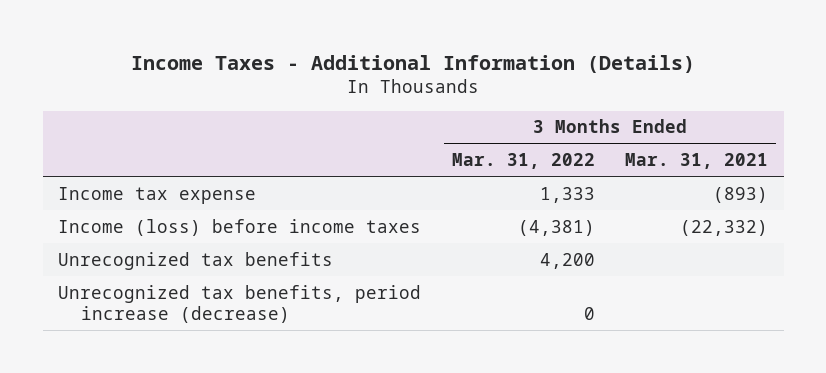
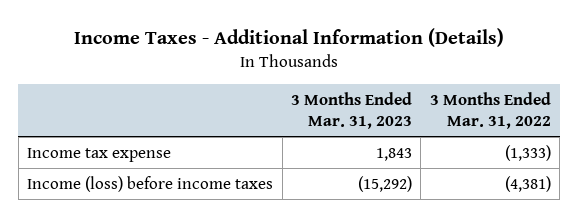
[625,153,769,170] Mar. 31, 2021 -> none
none -> [290,91,412,129] 3 Months Ended Mar. 31, 2023
[539,186,595,203] 1,333 -> [504,144,551,161] (1,333)
[58,251,334,270] Unrecognized tax benefits -> none
[58,284,422,323] Unrecognized tax benefits, period increase (decrease) -> none

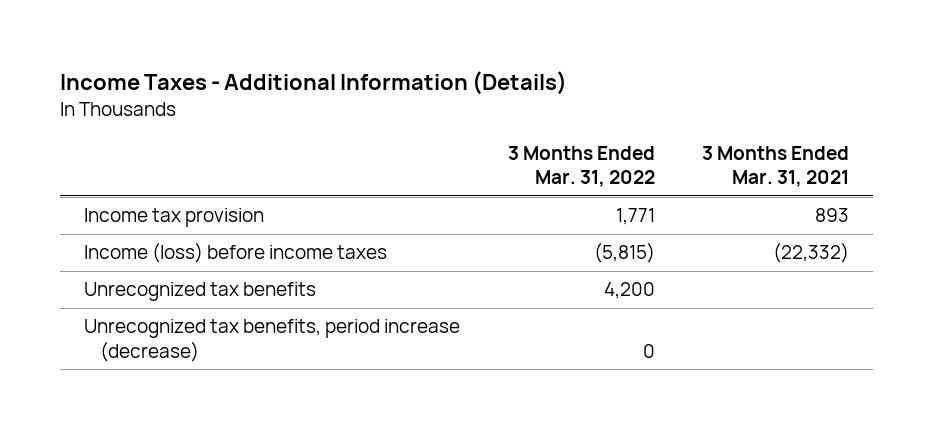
[290,91,412,129] 3 Months Ended Mar. 31, 2023 -> none
none -> [702,146,850,188] 3 Months Ended Mar. 31, 2021
[27,147,172,162] Income tax expense -> [84,208,265,228] Income tax provision
[504,144,551,161] (1,333) -> [615,208,655,226] 1,771
[504,175,551,192] (4,381) -> [593,243,655,264] (5,815)
none -> [84,282,317,302] Unrecognized tax benefits
none -> [84,319,461,362] Unrecognized tax benefits, period increase (decrease)

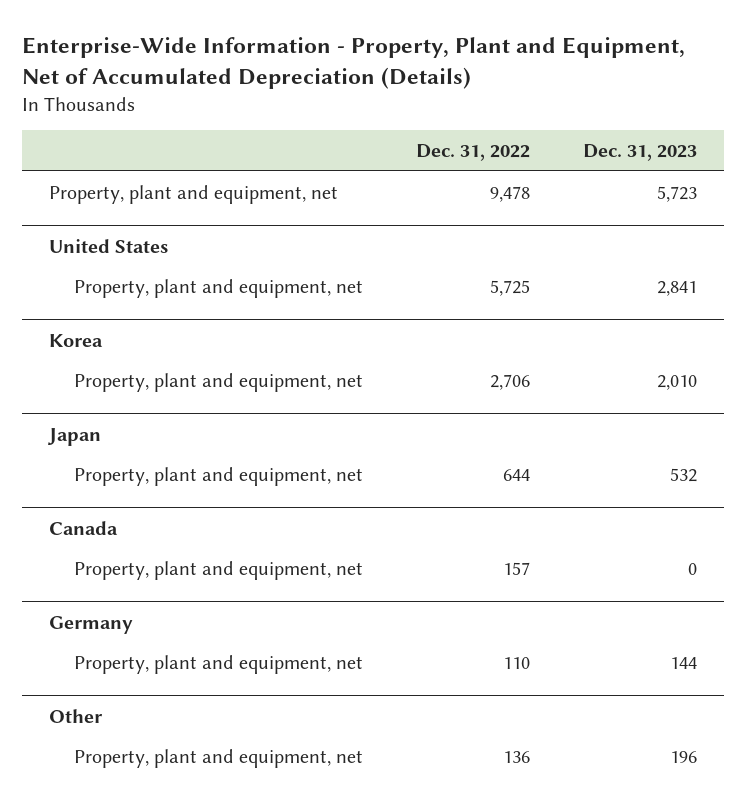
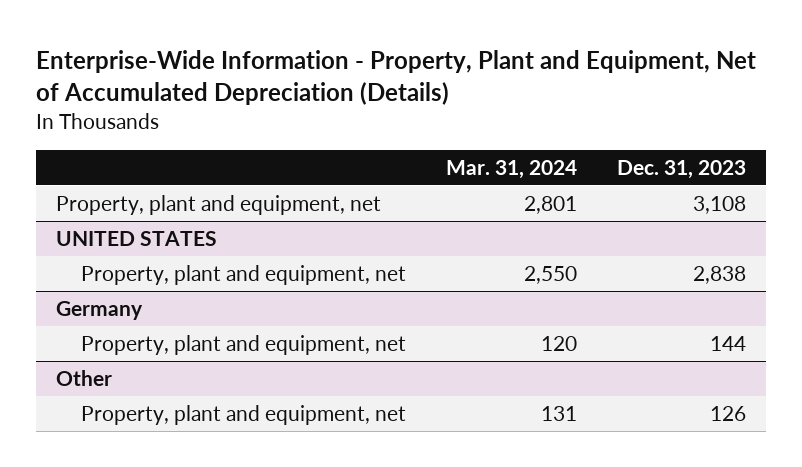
[416,144,531,162] Dec. 31, 2022 -> none
none -> [446,159,578,179] Mar. 31, 2024
[48,333,103,347] Korea -> none
[73,372,363,392] Property, plant and equipment, net -> none
[46,427,101,446] Japan -> none
[73,466,363,486] Property, plant and equipment, net -> none
[48,520,118,535] Canada -> none
[73,560,363,580] Property, plant and equipment, net -> none
[657,185,698,202] 5,723 -> [692,195,746,214] 3,108
[48,238,168,253] United States -> [56,230,218,246] UNITED STATES
[657,280,698,296] 2,841 -> [692,265,746,284] 2,838
[670,750,698,763] 196 -> [709,405,746,421] 126

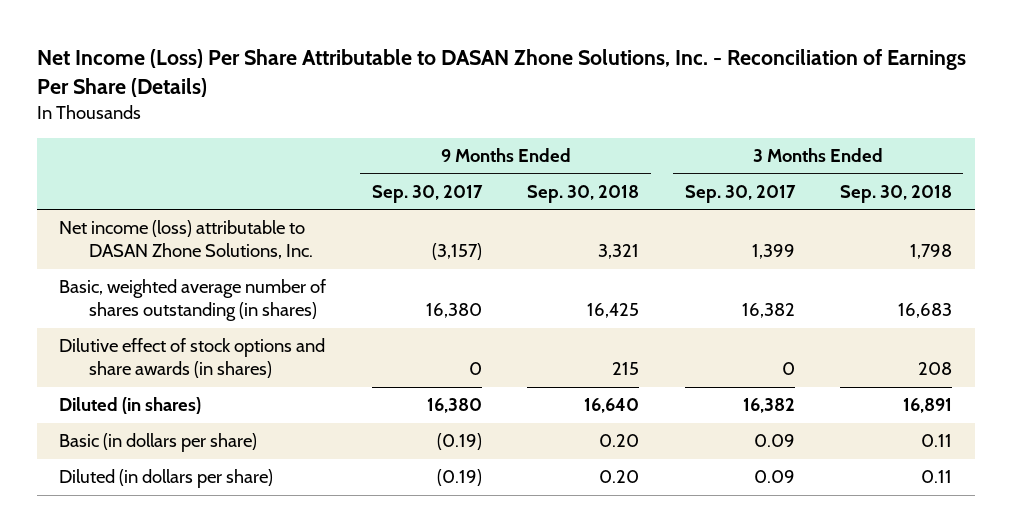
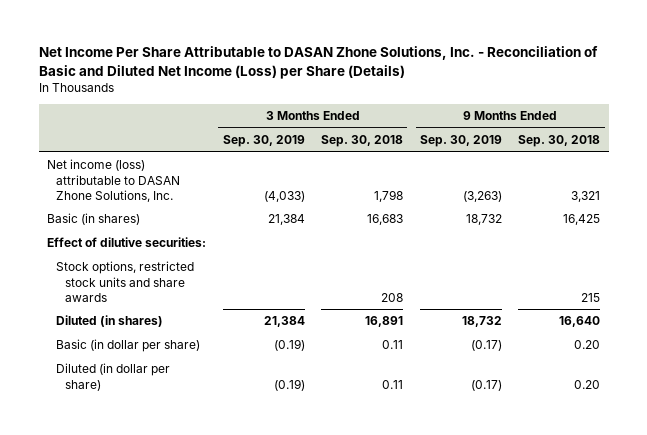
[36,49,966,98] Net Income (Loss) Per Share Attributable to DASAN Zhone Solutions, Inc. - Reconciliation of Earnings Per Share (Details) -> [38,46,598,79] Net Income Per Share Attributable to DASAN Zhone Solutions, Inc. - Reconciliation of Basic and Diluted Net Income (Loss) per Share (Details)
[371,184,483,203] Sep. 30, 2017 -> none
[684,184,796,203] Sep. 30, 2017 -> none
none -> [222,135,305,148] Sep. 30, 2019
none -> [419,135,502,148] Sep. 30, 2019
[59,279,327,322] Basic, weighted average number of shares outstanding (in shares) -> [47,213,141,226] Basic (in shares)
none -> [47,237,207,248] Effect of dilutive securities:
[59,338,326,379] Dilutive effect of stock options and share awards (in shares) -> [55,261,194,302] Stock options, restricted stock units and share awards
[59,433,258,453] Basic (in dollars per share) -> [55,339,200,353] Basic (in dollar per share)
[59,469,274,489] Diluted (in dollars per share) -> [55,363,170,391] Diluted (in dollar per share)

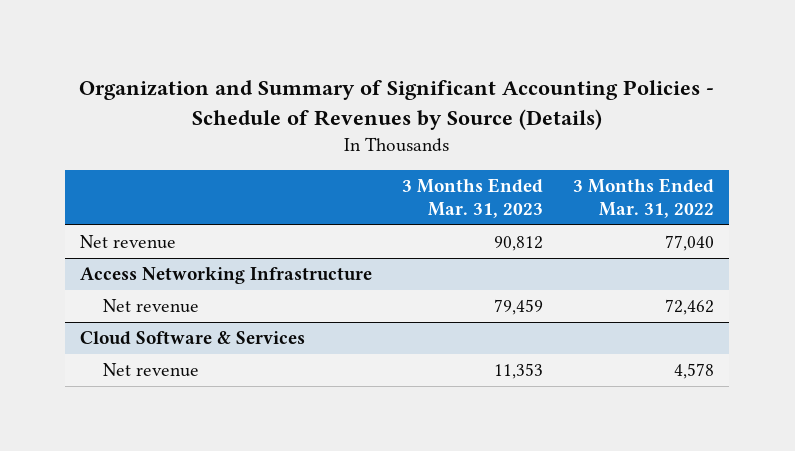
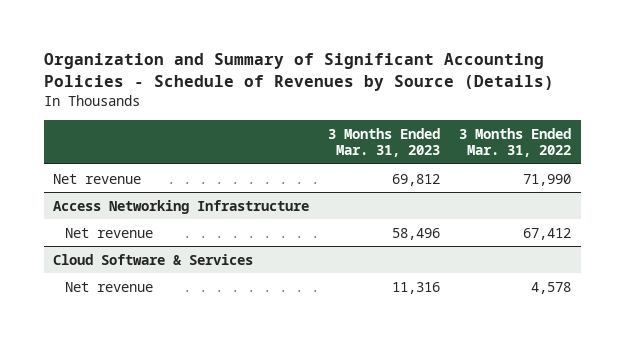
[494,236,544,252] 90,812 -> [392,173,441,186] 69,812
[665,235,715,252] 77,040 -> [523,173,572,186] 71,990
[494,299,544,316] 79,459 -> [392,227,441,240] 58,496
[665,299,715,316] 72,462 -> [523,227,572,240] 67,412
[494,363,544,380] 11,353 -> [392,281,441,294] 11,316

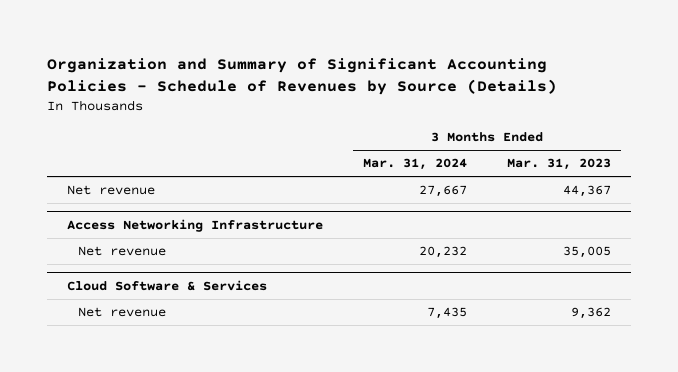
[459,127,572,158] 3 Months Ended Mar. 31, 2022 -> none
none -> [362,158,467,171] Mar. 31, 2024
[392,173,441,186] 69,812 -> [562,185,611,198] 44,367
[392,227,441,240] 58,496 -> [562,246,611,259] 35,005
[392,281,441,294] 11,316 -> [570,307,611,320] 9,362

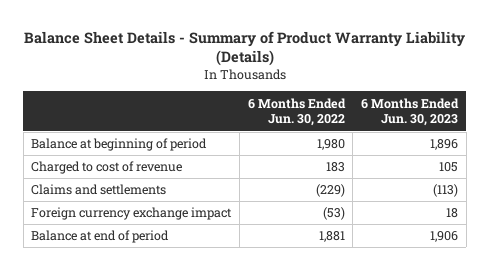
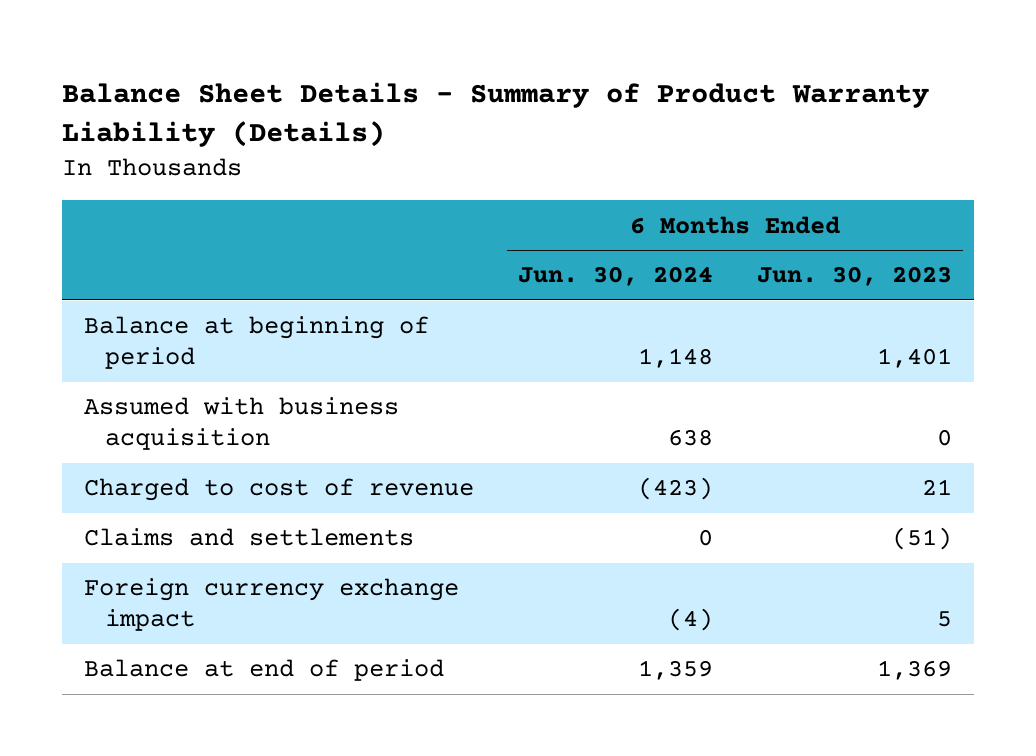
[247,97,346,127] 6 Months Ended Jun. 30, 2022 -> none
none -> [518,266,714,287] Jun. 30, 2024
[429,139,458,151] 1,896 -> [877,348,953,369] 1,401
none -> [84,397,400,451] Assumed with business acquisition
[438,162,458,173] 105 -> [922,479,953,496] 21
[432,184,458,198] (113) -> [892,527,953,551] (51)
[445,208,458,219] 18 -> [937,611,953,628] 5
[429,231,458,243] 1,906 -> [877,660,953,681] 1,369

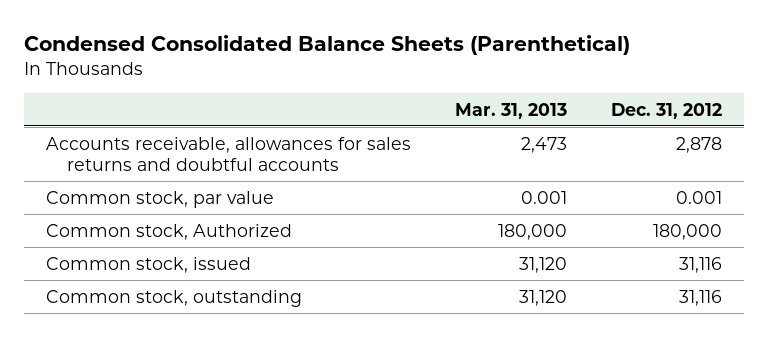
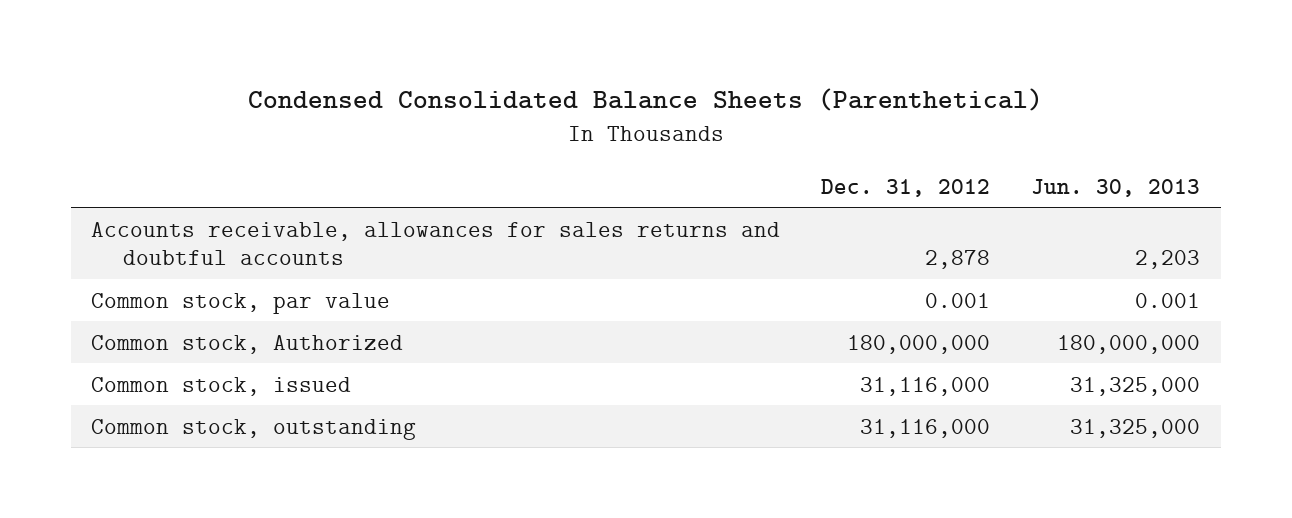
[454,102,567,119] Mar. 31, 2013 -> none
none -> [1031,178,1201,197] Jun. 30, 2013
[652,223,722,240] 180,000 -> [847,334,991,354] 180,000,000
[678,256,722,273] 31,116 -> [860,376,991,396] 31,116,000
[678,289,722,306] 31,116 -> [860,418,991,438] 31,116,000

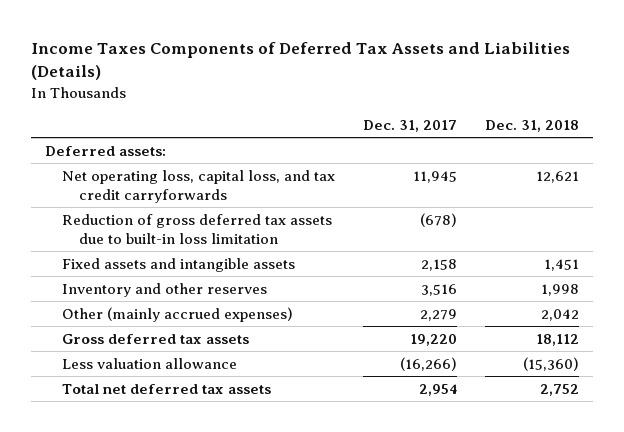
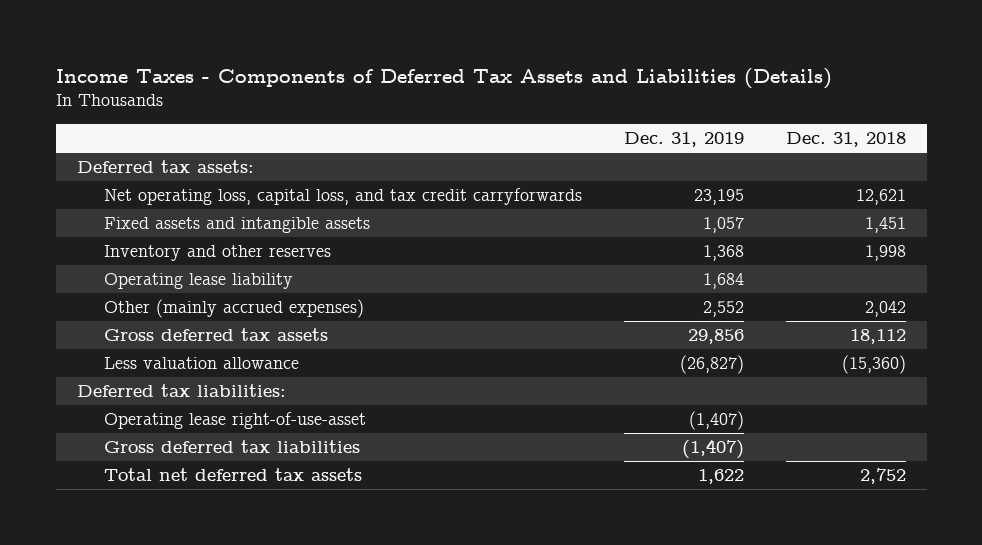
[30,42,570,81] Income Taxes Components of Deferred Tax Assets and Liabilities (Details) -> [55,67,832,89] Income Taxes - Components of Deferred Tax Assets and Liabilities (Details)
[363,120,458,133] Dec. 31, 2017 -> none
none -> [623,132,744,148] Dec. 31, 2019
[45,145,167,156] Deferred assets: -> [76,160,254,174] Deferred tax assets:
[61,213,332,244] Reduction of gross deferred tax assets due to built-in loss limitation -> none
none -> [103,273,293,290] Operating lease liability
none -> [76,384,286,398] Deferred tax liabilities:
none -> [103,412,366,430] Operating lease right-of-use-asset
none -> [103,440,360,454] Gross deferred tax liabilities

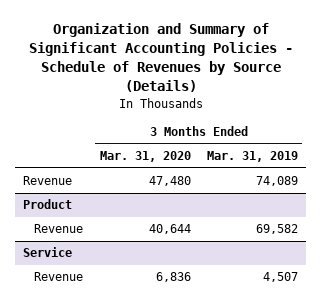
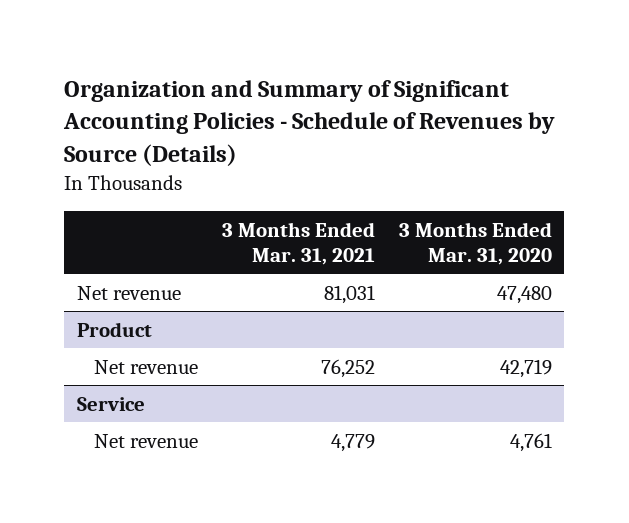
[206,151,298,163] Mar. 31, 2019 -> none
none -> [222,221,376,265] 3 Months Ended Mar. 31, 2021
[23,176,73,186] Revenue -> [76,285,181,300] Net revenue
[34,224,84,234] Revenue -> [93,359,198,374] Net revenue
[148,224,191,235] 40,644 -> [500,358,553,378] 42,719
[34,272,84,282] Revenue -> [93,433,198,448] Net revenue
[155,272,191,283] 6,836 -> [510,432,553,452] 4,761

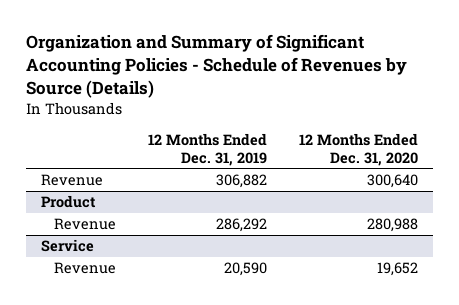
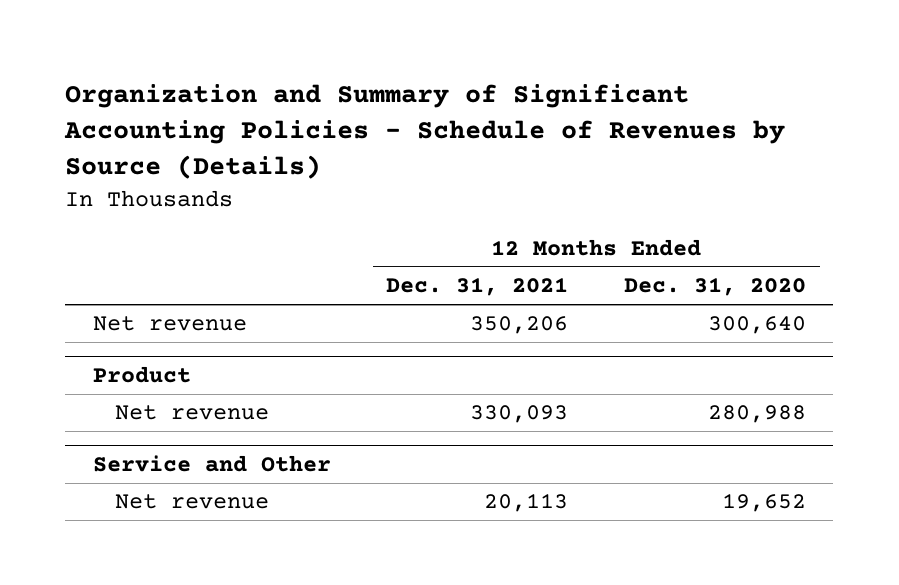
[147,133,267,166] 12 Months Ended Dec. 31, 2019 -> none
none -> [386,277,569,297] Dec. 31, 2021
[41,174,104,187] Revenue -> [92,316,247,332] Net revenue
[41,239,95,253] Service -> none
[54,218,117,231] Revenue -> [114,405,269,421] Net revenue
none -> [92,454,331,472] Service and Other
[54,262,117,275] Revenue -> [114,494,269,510] Net revenue

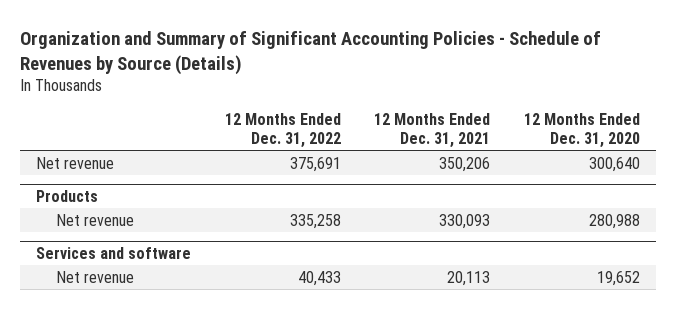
none -> [224,113,341,148] 12 Months Ended Dec. 31, 2022
[92,365,191,383] Product -> [36,190,99,203] Products
[92,454,331,472] Service and Other -> none
none -> [36,247,192,260] Services and software

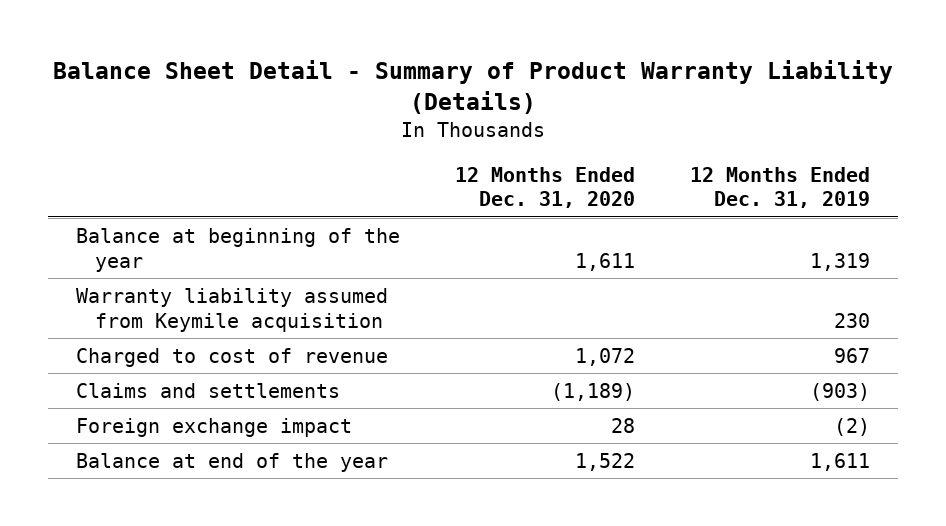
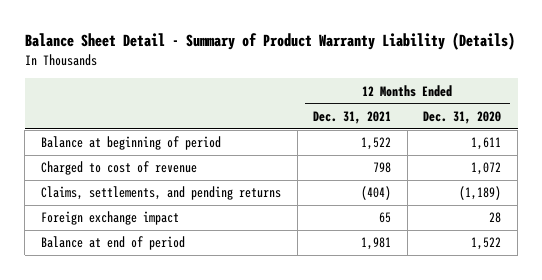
[690,166,871,209] 12 Months Ended Dec. 31, 2019 -> none
none -> [313,110,392,124] Dec. 31, 2021
[75,287,388,332] Warranty liability assumed from Keymile acquisition -> none
[75,227,400,272] Balance at beginning of the year -> [40,136,221,151] Balance at beginning of period
[75,382,340,398] Claims and settlements -> [40,186,281,201] Claims, settlements, and pending returns
[75,452,388,472] Balance at end of the year -> [40,236,185,251] Balance at end of period

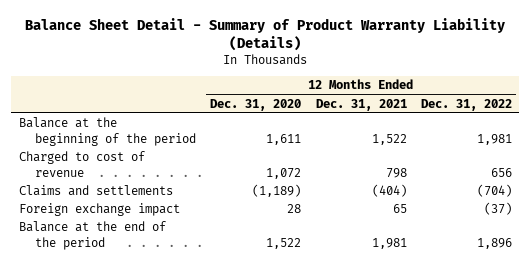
none -> [421,98,513,111] Dec. 31, 2022
[40,136,221,151] Balance at beginning of period -> [18,117,196,146] Balance at the beginning of the period
[40,186,281,201] Claims, settlements, and pending returns -> [18,185,173,197] Claims and settlements
[40,236,185,251] Balance at end of period -> [18,221,166,250] Balance at the end of the period

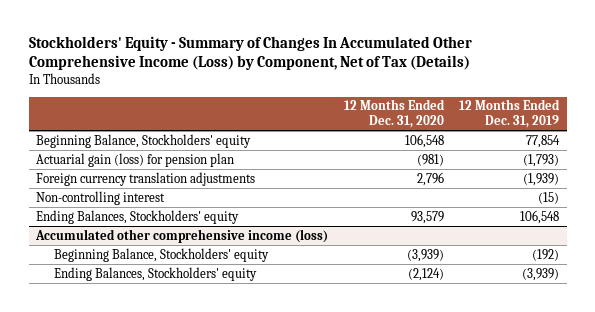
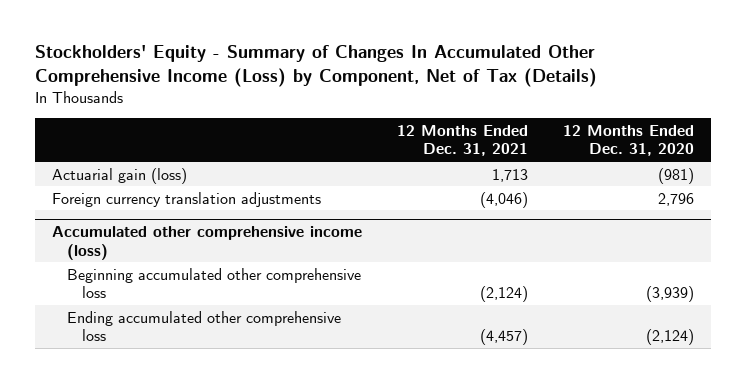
[458,99,560,128] 12 Months Ended Dec. 31, 2019 -> none
none -> [396,124,528,157] 12 Months Ended Dec. 31, 2021
[36,133,252,148] Beginning Balance, Stockholders' equity -> none
[36,152,235,167] Actuarial gain (loss) for pension plan -> [51,167,187,184] Actuarial gain (loss)
[36,190,166,205] Non-controlling interest -> none
[36,209,240,224] Ending Balances, Stockholders' equity -> none
[54,247,270,262] Beginning Balance, Stockholders' equity -> [67,267,362,299] Beginning accumulated other comprehensive loss
[54,266,258,281] Ending Balances, Stockholders' equity -> [67,310,342,342] Ending accumulated other comprehensive loss

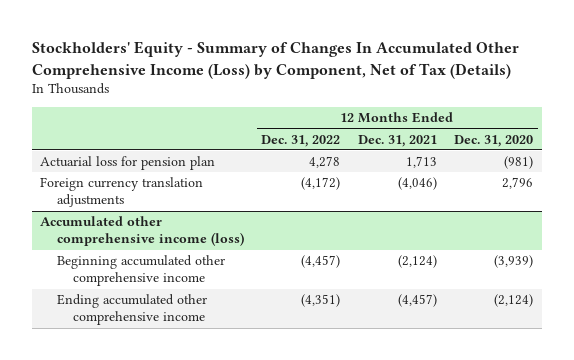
none -> [261,134,341,147] Dec. 31, 2022
[51,167,187,184] Actuarial gain (loss) -> [40,156,216,171] Actuarial loss for pension plan
[67,267,362,299] Beginning accumulated other comprehensive loss -> [56,255,225,287] Beginning accumulated other comprehensive income
[67,310,342,342] Ending accumulated other comprehensive loss -> [56,294,207,326] Ending accumulated other comprehensive income

